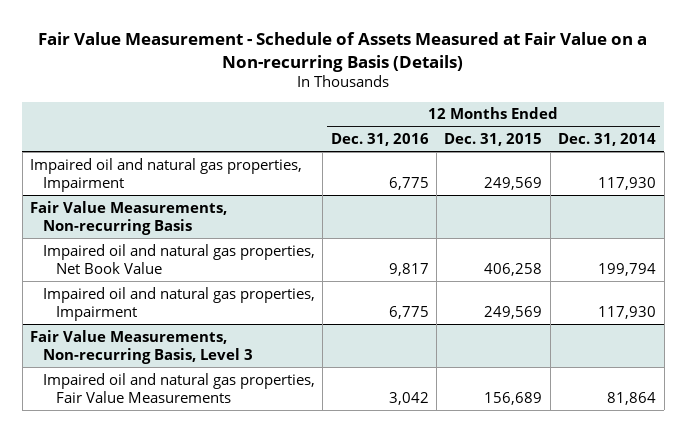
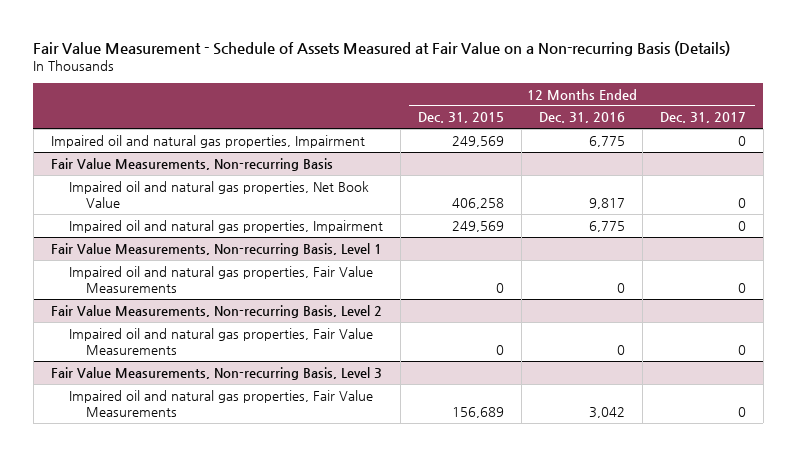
[558,133,657,147] Dec. 31, 2014 -> none
none -> [659,112,746,124] Dec. 31, 2017
none -> [50,242,382,256] Fair Value Measurements, Non-recurring Basis, Level 1
none -> [68,265,373,293] Impaired oil and natural gas properties, Fair Value Measurements
none -> [50,304,382,318] Fair Value Measurements, Non-recurring Basis, Level 2
none -> [68,327,373,355] Impaired oil and natural gas properties, Fair Value Measurements

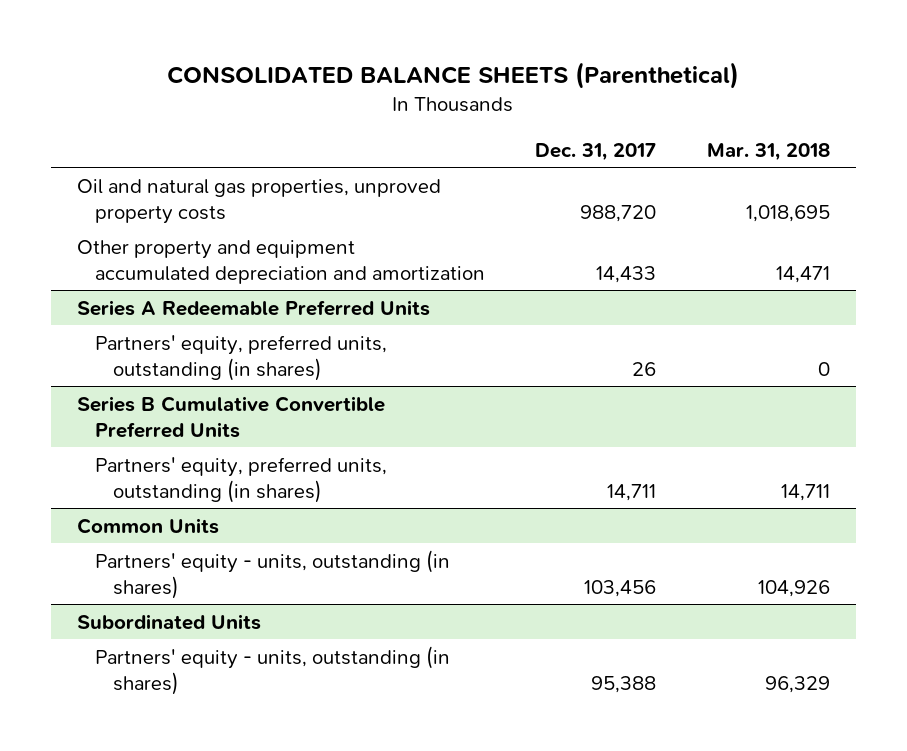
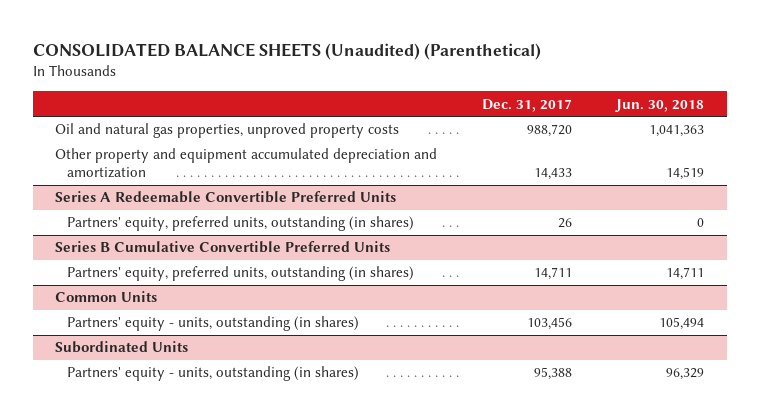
[167,62,740,90] CONSOLIDATED BALANCE SHEETS (Parenthetical) -> [32,42,541,60] CONSOLIDATED BALANCE SHEETS (Unaudited) (Parenthetical)
[707,142,831,161] Mar. 31, 2018 -> none
none -> [615,98,705,112] Jun. 30, 2018
[76,299,430,316] Series A Redeemable Preferred Units -> [54,191,396,204] Series A Redeemable Convertible Preferred Units

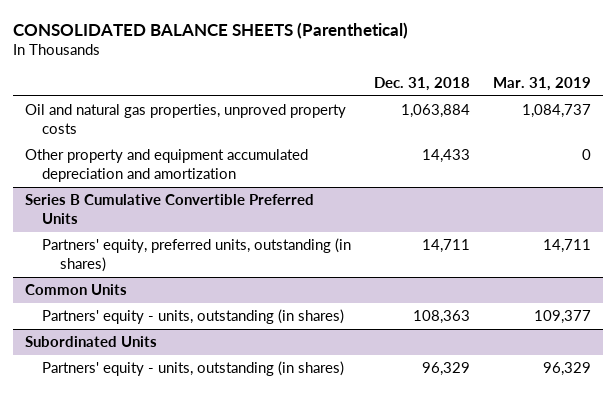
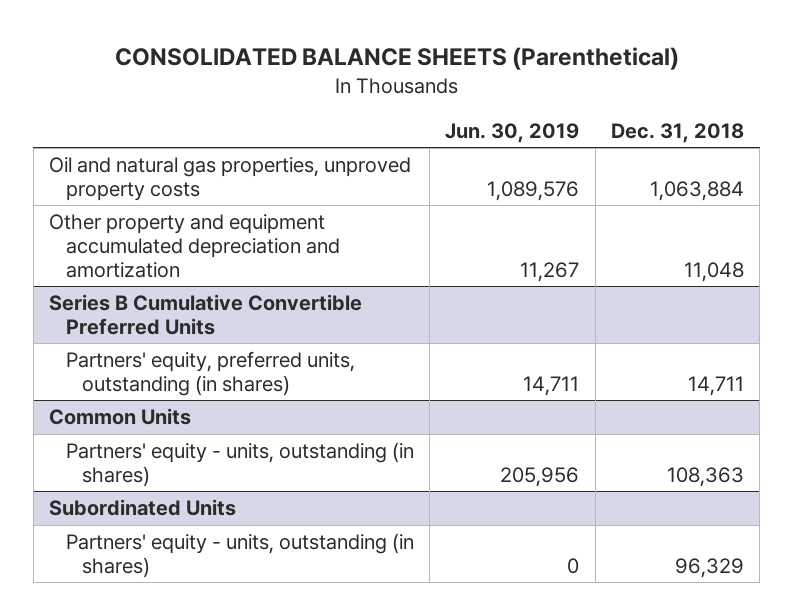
[493,76,592,91] Mar. 31, 2019 -> none
none -> [445,122,580,143] Jun. 30, 2019
[422,149,471,164] 14,433 -> [684,261,745,282] 11,048

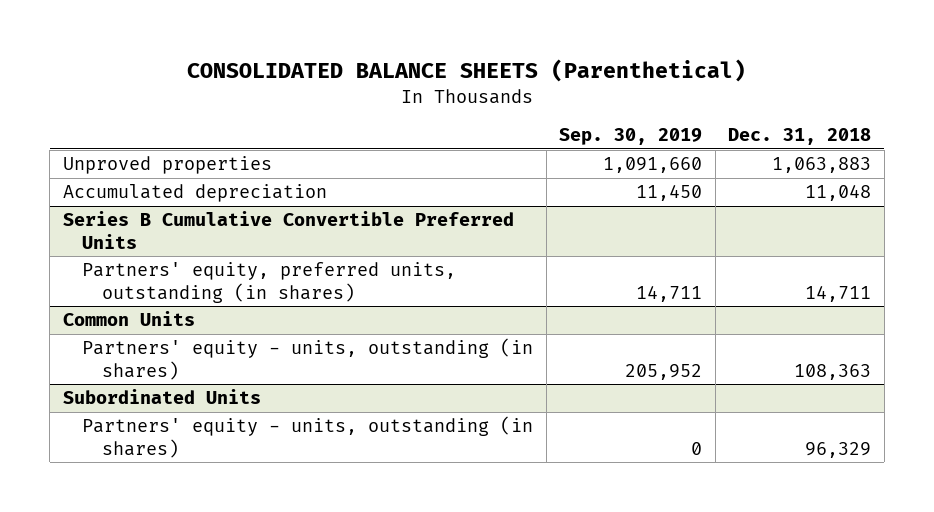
[445,122,580,143] Jun. 30, 2019 -> none
none -> [559,128,703,146] Sep. 30, 2019
[49,157,412,201] Oil and natural gas properties, unproved property costs -> [62,156,272,175] Unproved properties
[650,180,745,201] 1,063,884 -> [772,157,872,174] 1,063,883
[49,214,340,278] Other property and equipment accumulated depreciation and amortization -> [62,184,327,203] Accumulated depreciation

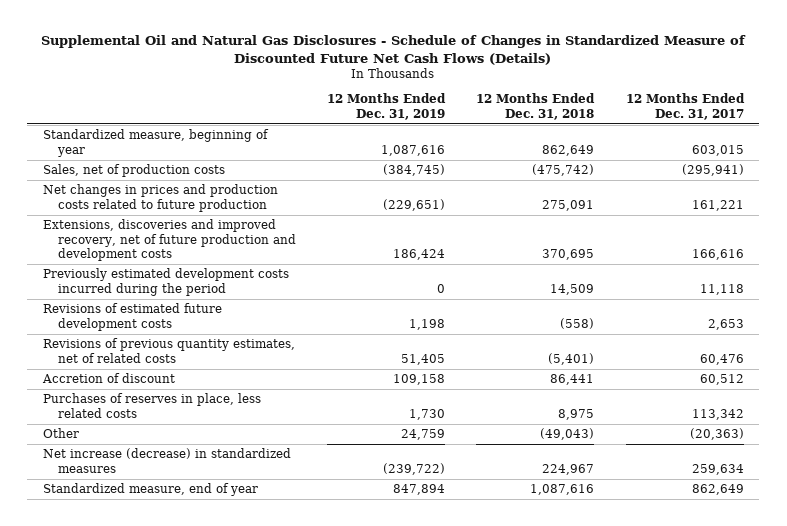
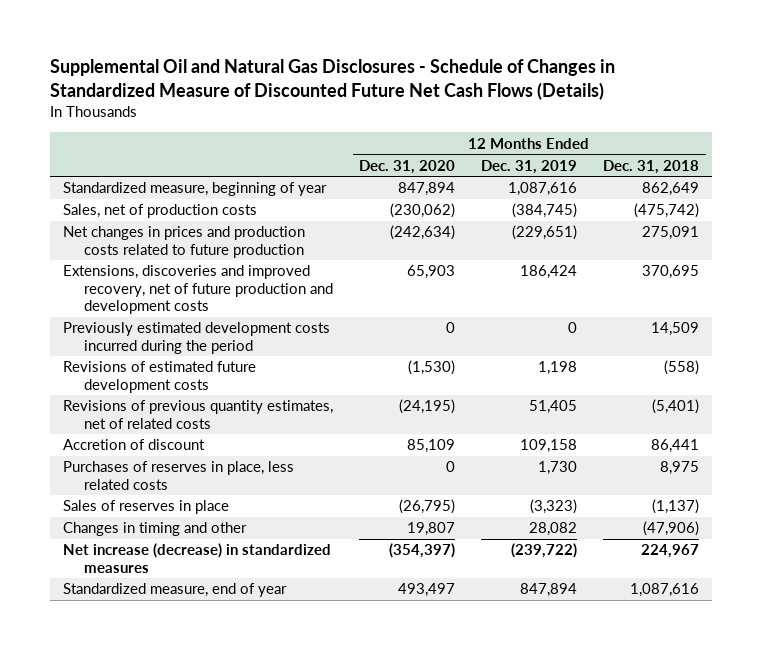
[625,93,745,120] 12 Months Ended Dec. 31, 2017 -> none
none -> [359,159,456,174] Dec. 31, 2020
none -> [62,500,229,515] Sales of reserves in place
[43,428,80,439] Other -> [62,522,247,537] Changes in timing and other
[401,429,446,441] 24,759 -> [529,522,578,537] 28,082
[540,428,595,441] (49,043) -> [643,521,700,537] (47,906)

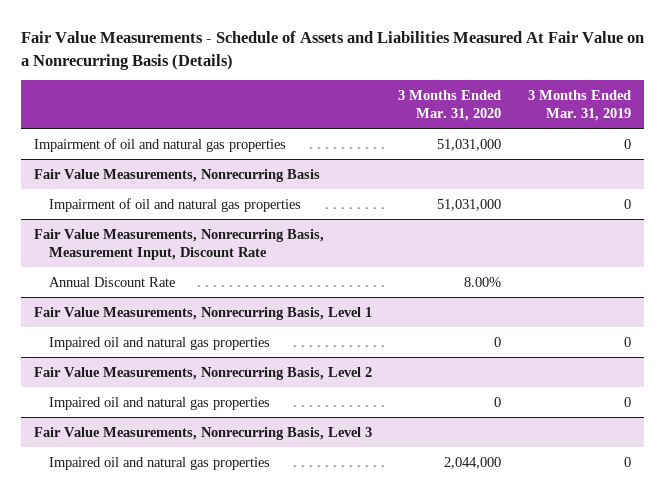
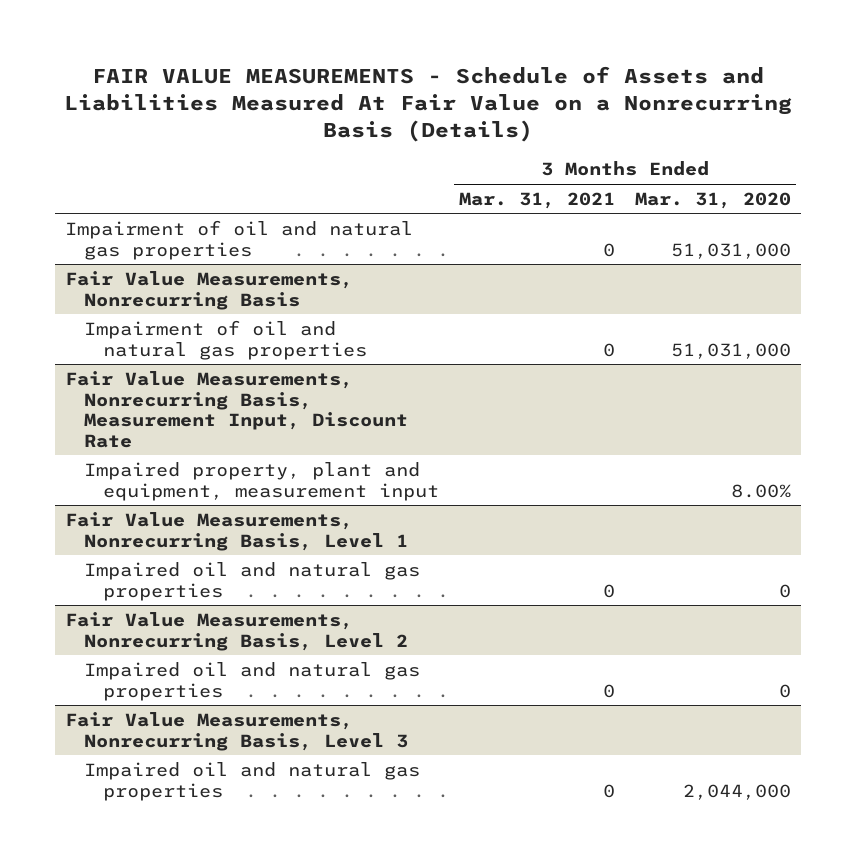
[20,31,644,70] Fair Value Measurements - Schedule of Assets and Liabilities Measured At Fair Value on a Nonrecurring Basis (Details) -> [64,65,793,143] FAIR VALUE MEASUREMENTS - Schedule of Assets and Liabilities Measured At Fair Value on a Nonrecurring Basis (Details)
[527,89,631,122] 3 Months Ended Mar. 31, 2019 -> none
none -> [458,191,615,209] Mar. 31, 2021
[48,276,175,287] Annual Discount Rate -> [84,461,439,501] Impaired property, plant and equipment, measurement input

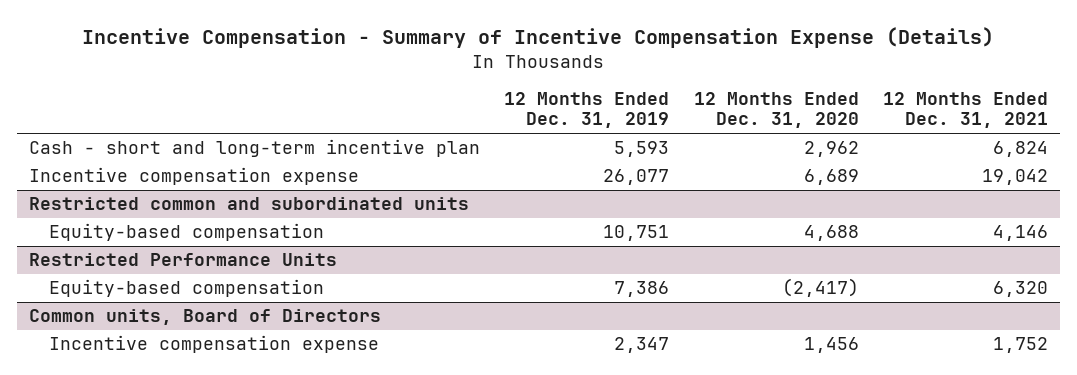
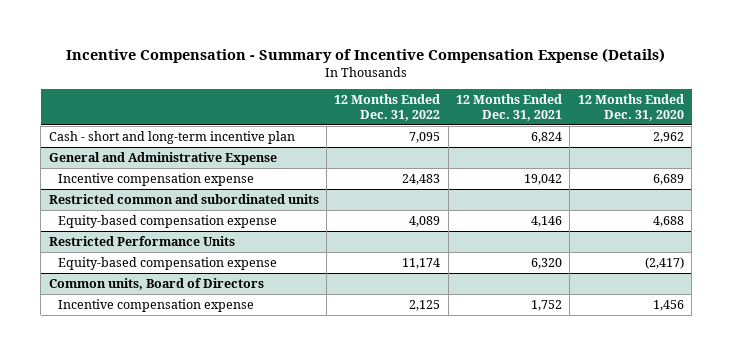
[504,92,670,129] 12 Months Ended Dec. 31, 2019 -> none
none -> [334,94,441,121] 12 Months Ended Dec. 31, 2022
none -> [48,151,277,165] General and Administrative Expense
[48,223,324,242] Equity-based compensation -> [57,214,277,228] Equity-based compensation expense
[48,279,324,298] Equity-based compensation -> [57,256,277,270] Equity-based compensation expense

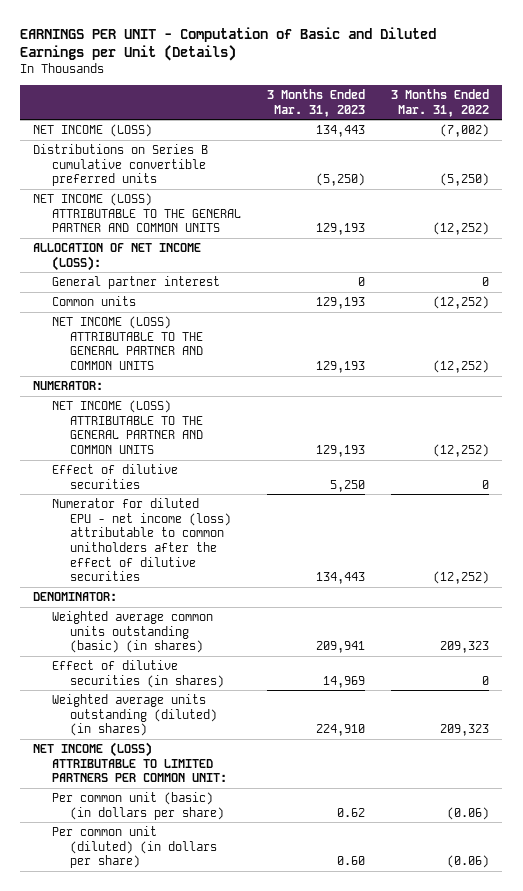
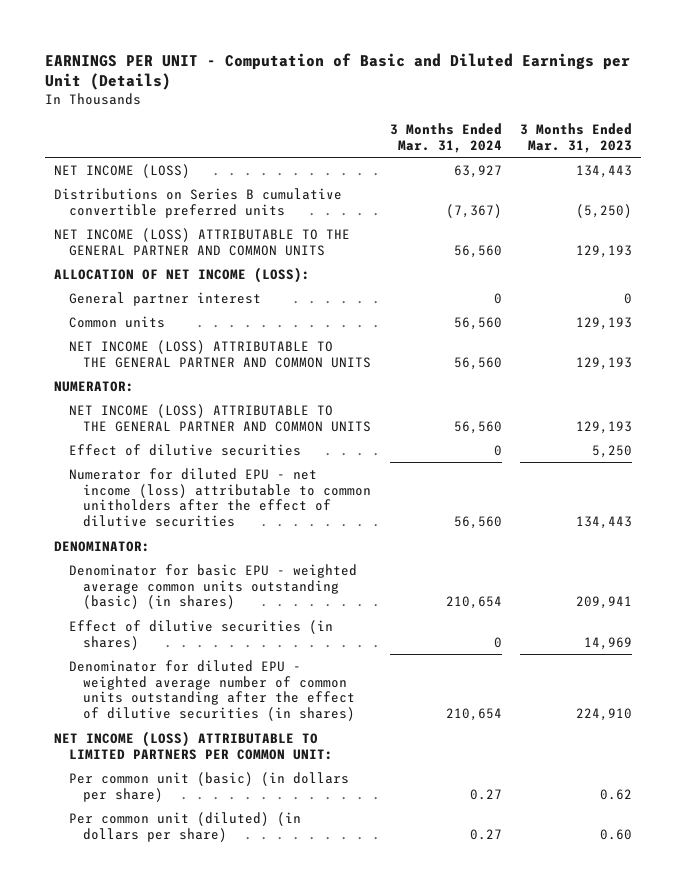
[391,88,490,117] 3 Months Ended Mar. 31, 2022 -> none
none -> [389,123,502,154] 3 Months Ended Mar. 31, 2024
[51,610,213,654] Weighted average common units outstanding (basic) (in shares) -> [68,563,357,610] Denominator for basic EPU - weighted average common units outstanding (basic) (in shares)
[51,693,218,737] Weighted average units outstanding (diluted) (in shares) -> [68,659,356,722] Denominator for diluted EPU - weighted average number of common units outstanding after the effect of dilutive securities (in shares)

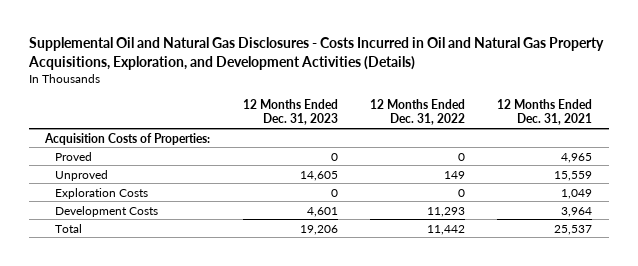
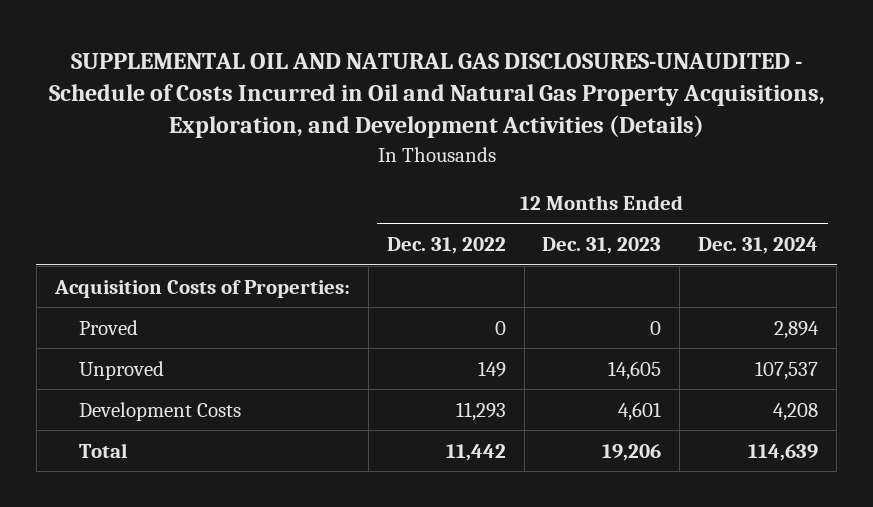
[28,37,605,70] Supplemental Oil and Natural Gas Disclosures - Costs Incurred in Oil and Natural Gas Property Acquisitions, Exploration, and Development Activities (Details) -> [48,52,825,139] SUPPLEMENTAL OIL AND NATURAL GAS DISCLOSURES-UNAUDITED - Schedule of Costs Incurred in Oil and Natural Gas Property Acquisitions, Exploration, and Development Activities (Details)
[497,99,593,126] 12 Months Ended Dec. 31, 2021 -> none
none -> [698,237,819,255] Dec. 31, 2024
[55,187,149,199] Exploration Costs -> none

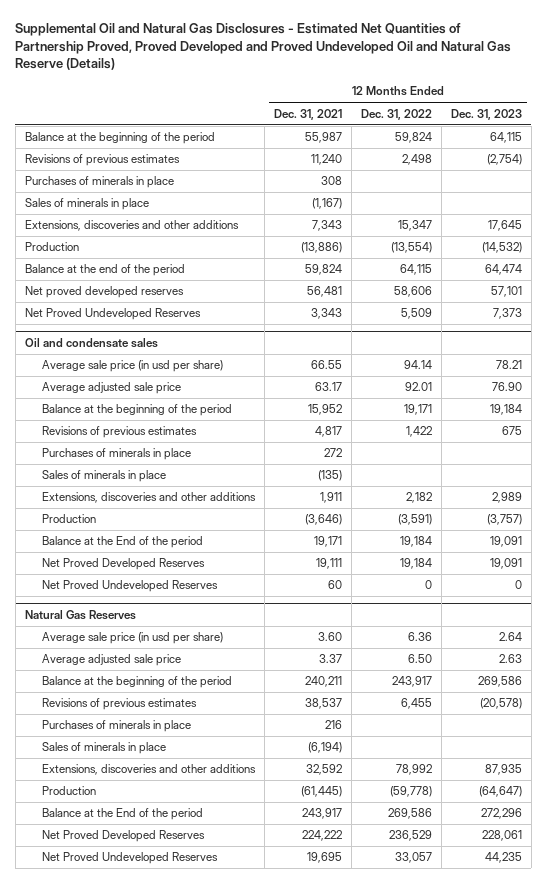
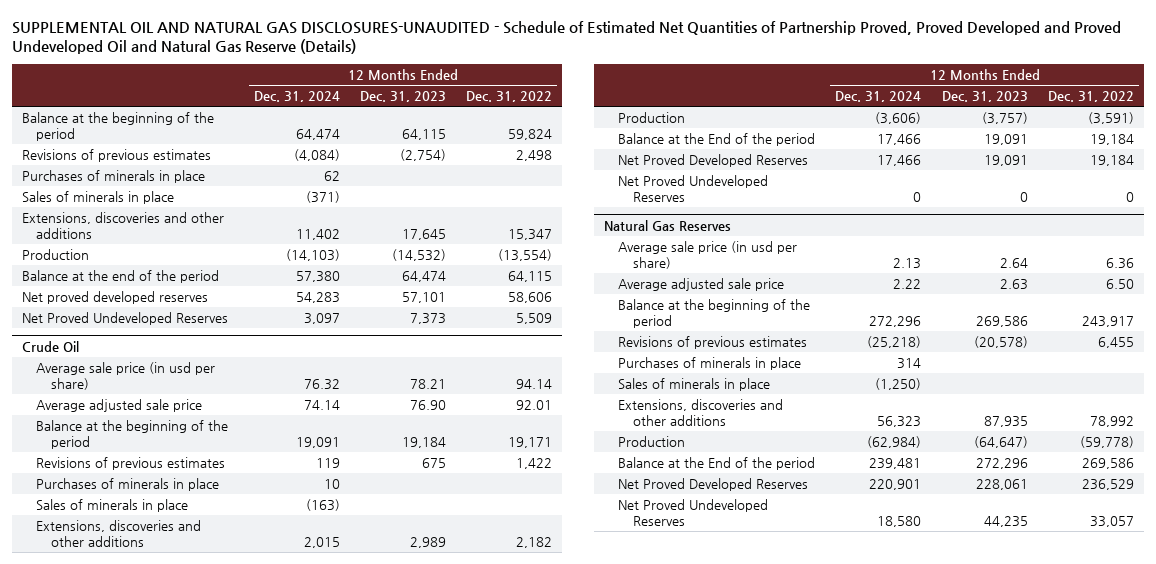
[15,22,512,71] Supplemental Oil and Natural Gas Disclosures - Estimated Net Quantities of Partnership Proved, Proved Developed and Proved Undeveloped Oil and Natural Gas Reserve (Details) -> [11,20,1121,55] SUPPLEMENTAL OIL AND NATURAL GAS DISCLOSURES-UNAUDITED - Schedule of Estimated Net Quantities of Partnership Proved, Proved Developed and Proved Undeveloped Oil and Natural Gas Reserve (Details)
[273,108,342,120] Dec. 31, 2021 -> none
none -> [253,91,340,103] Dec. 31, 2024
[24,337,158,348] Oil and condensate sales -> [22,340,80,352] Crude Oil

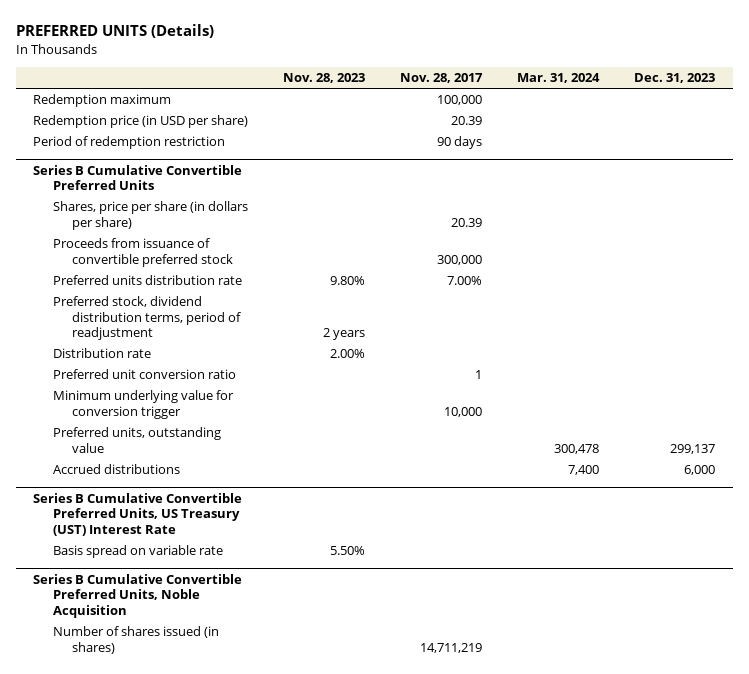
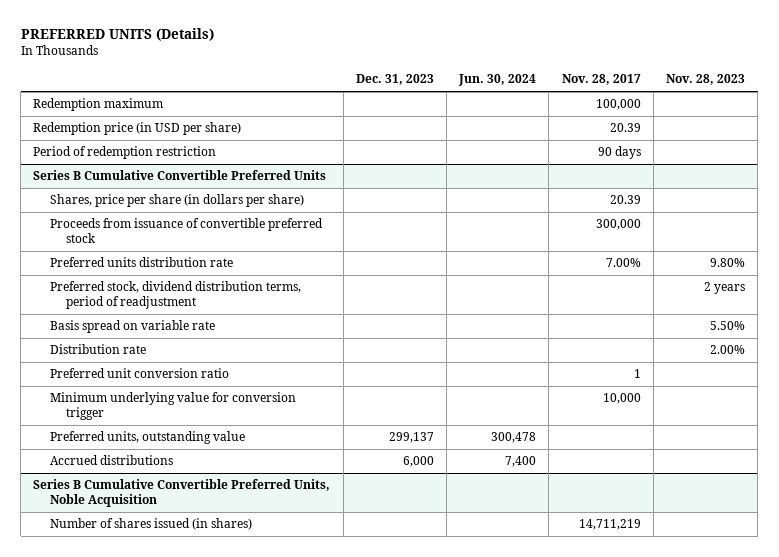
[517,73,601,84] Mar. 31, 2024 -> none
none -> [458,74,537,87] Jun. 30, 2024
none -> [49,320,215,334] Basis spread on variable rate
[33,492,243,536] Series B Cumulative Convertible Preferred Units, US Treasury (UST) Interest Rate -> none
[52,545,223,559] Basis spread on variable rate -> none

